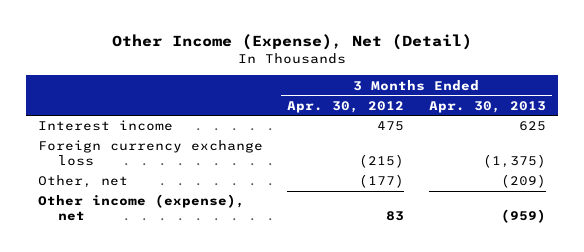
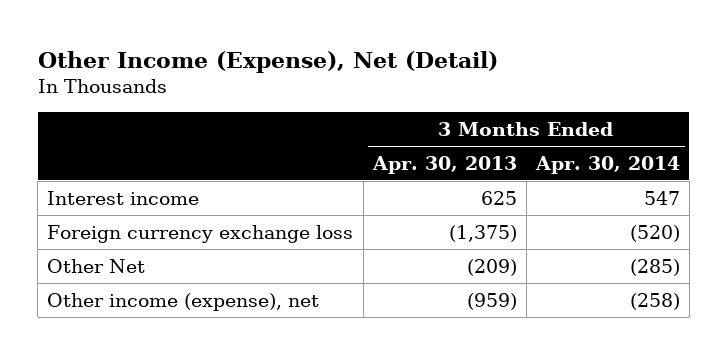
[287,100,405,113] Apr. 30, 2012 -> none
none -> [534,156,680,175] Apr. 30, 2014
[38,175,129,189] Other, net -> [47,258,146,273] Other Net

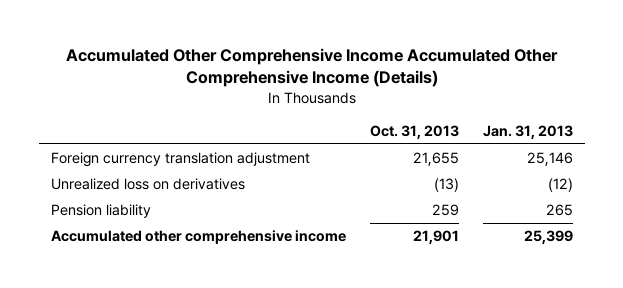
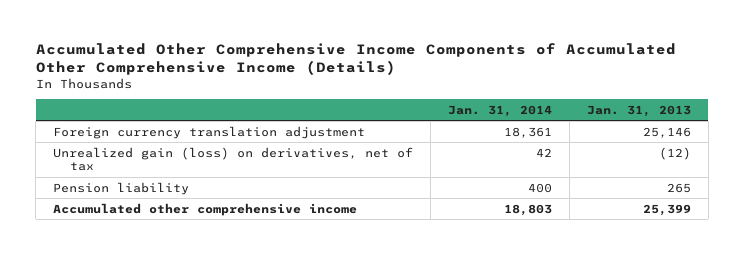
[65,47,558,88] Accumulated Other Comprehensive Income Accumulated Other Comprehensive Income (Details) -> [35,42,676,75] Accumulated Other Comprehensive Income Components of Accumulated Other Comprehensive Income (Details)
[369,124,459,139] Oct. 31, 2013 -> none
none -> [447,104,552,117] Jan. 31, 2014
[50,178,245,191] Unrealized loss on derivatives -> [53,146,414,172] Unrealized gain (loss) on derivatives, net of tax

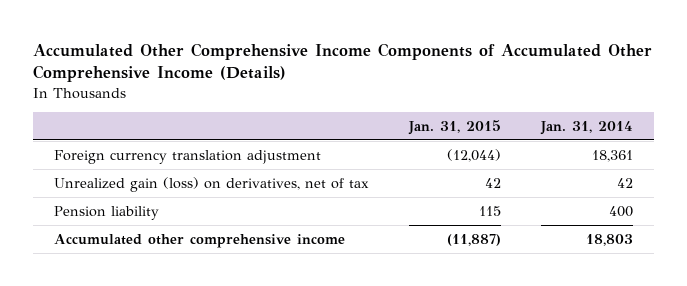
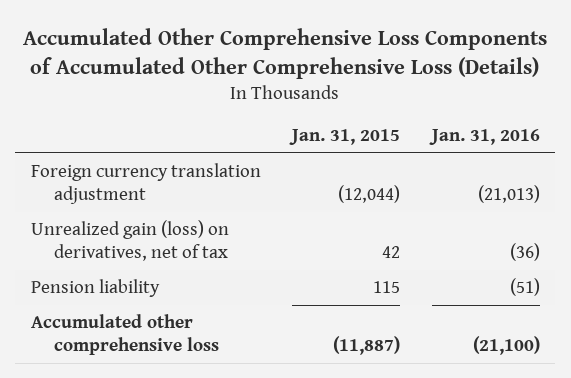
[33,42,653,83] Accumulated Other Comprehensive Income Components of Accumulated Other Comprehensive Income (Details) -> [23,27,548,79] Accumulated Other Comprehensive Loss Components of Accumulated Other Comprehensive Loss (Details)
[540,121,634,136] Jan. 31, 2014 -> none
none -> [428,129,540,146] Jan. 31, 2016
[53,233,345,248] Accumulated other comprehensive income -> [30,314,220,356] Accumulated other comprehensive loss

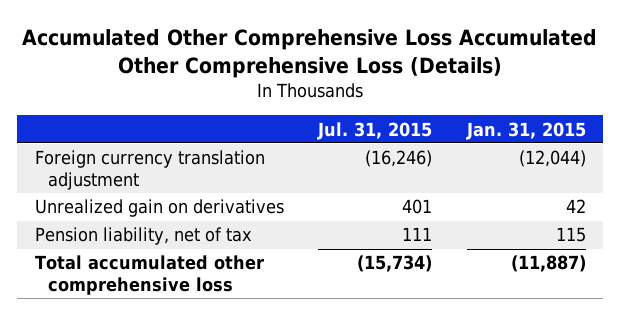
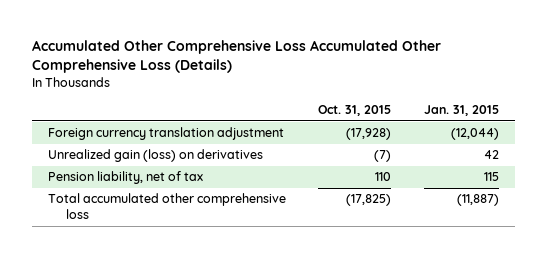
[317,121,433,140] Jul. 31, 2015 -> none
none -> [318,105,392,117] Oct. 31, 2015
[34,199,284,218] Unrealized gain on derivatives -> [47,149,263,163] Unrealized gain (loss) on derivatives

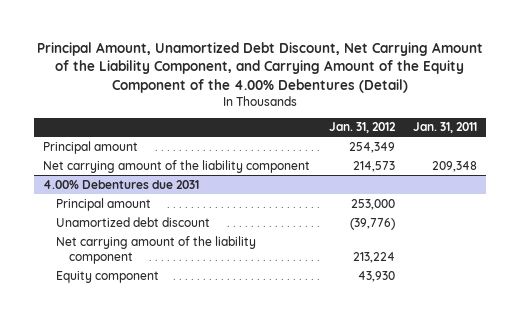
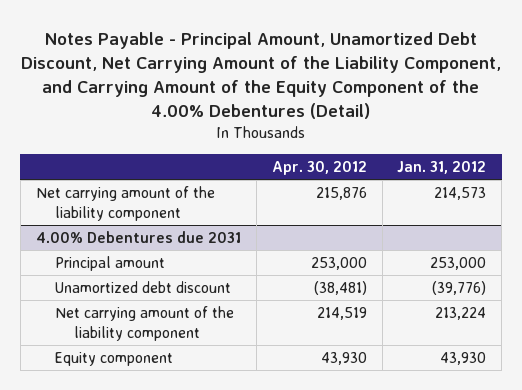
[37,41,484,93] Principal Amount, Unamortized Debt Discount, Net Carrying Amount of the Liability Component, and Carrying Amount of the Equity Component of the 4.00% Debentures (Detail) -> [21,31,502,120] Notes Payable - Principal Amount, Unamortized Debt Discount, Net Carrying Amount of the Liability Component, and Carrying Amount of the Equity Component of the 4.00% Debentures (Detail)
[412,122,477,134] Jan. 31, 2011 -> none
none -> [271,161,367,176] Apr. 30, 2012
[43,140,139,154] Principal amount -> none

